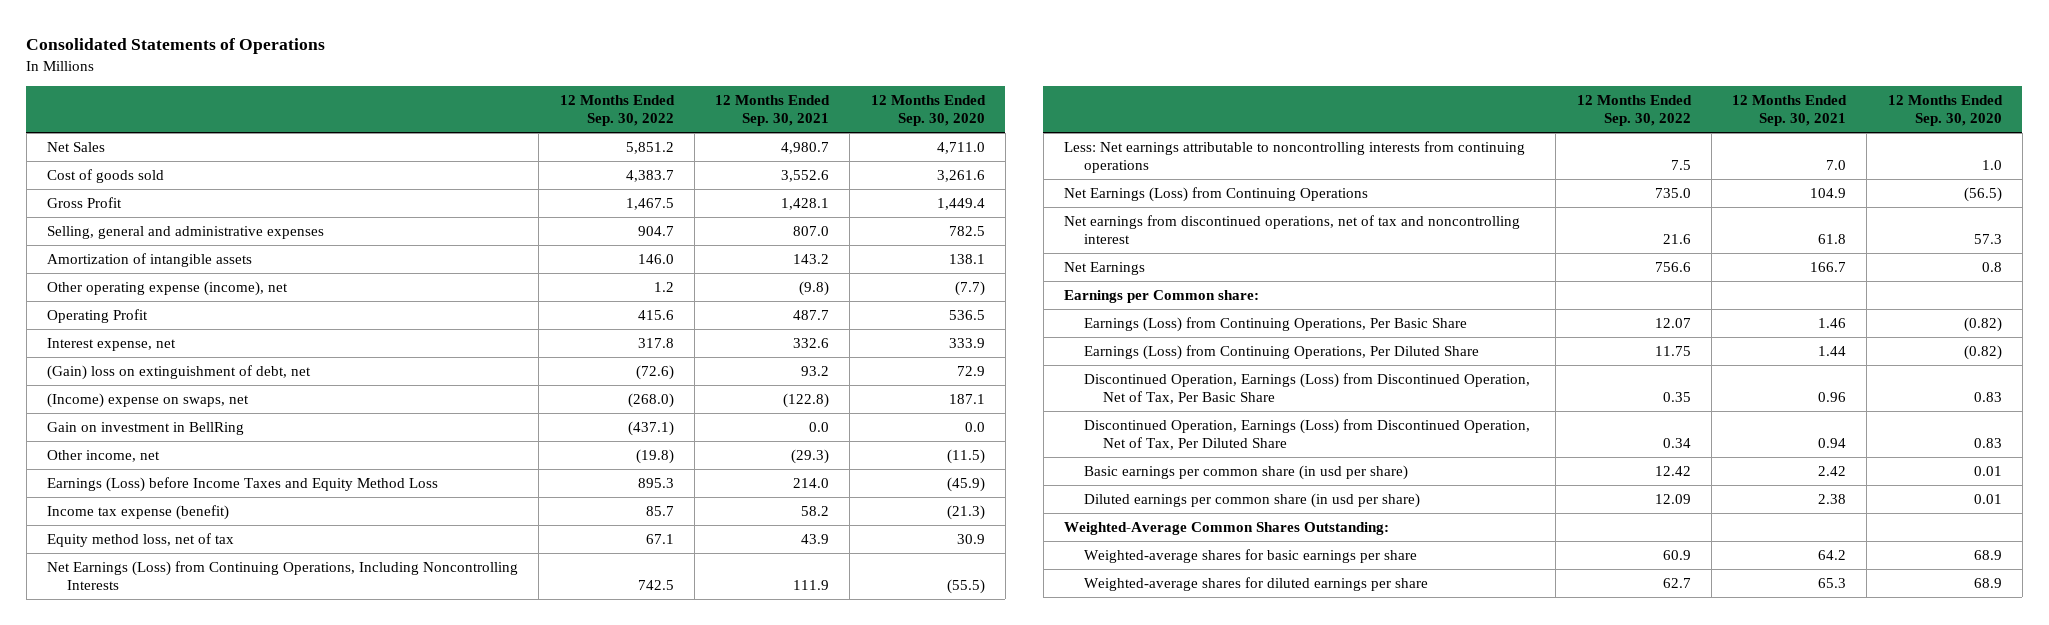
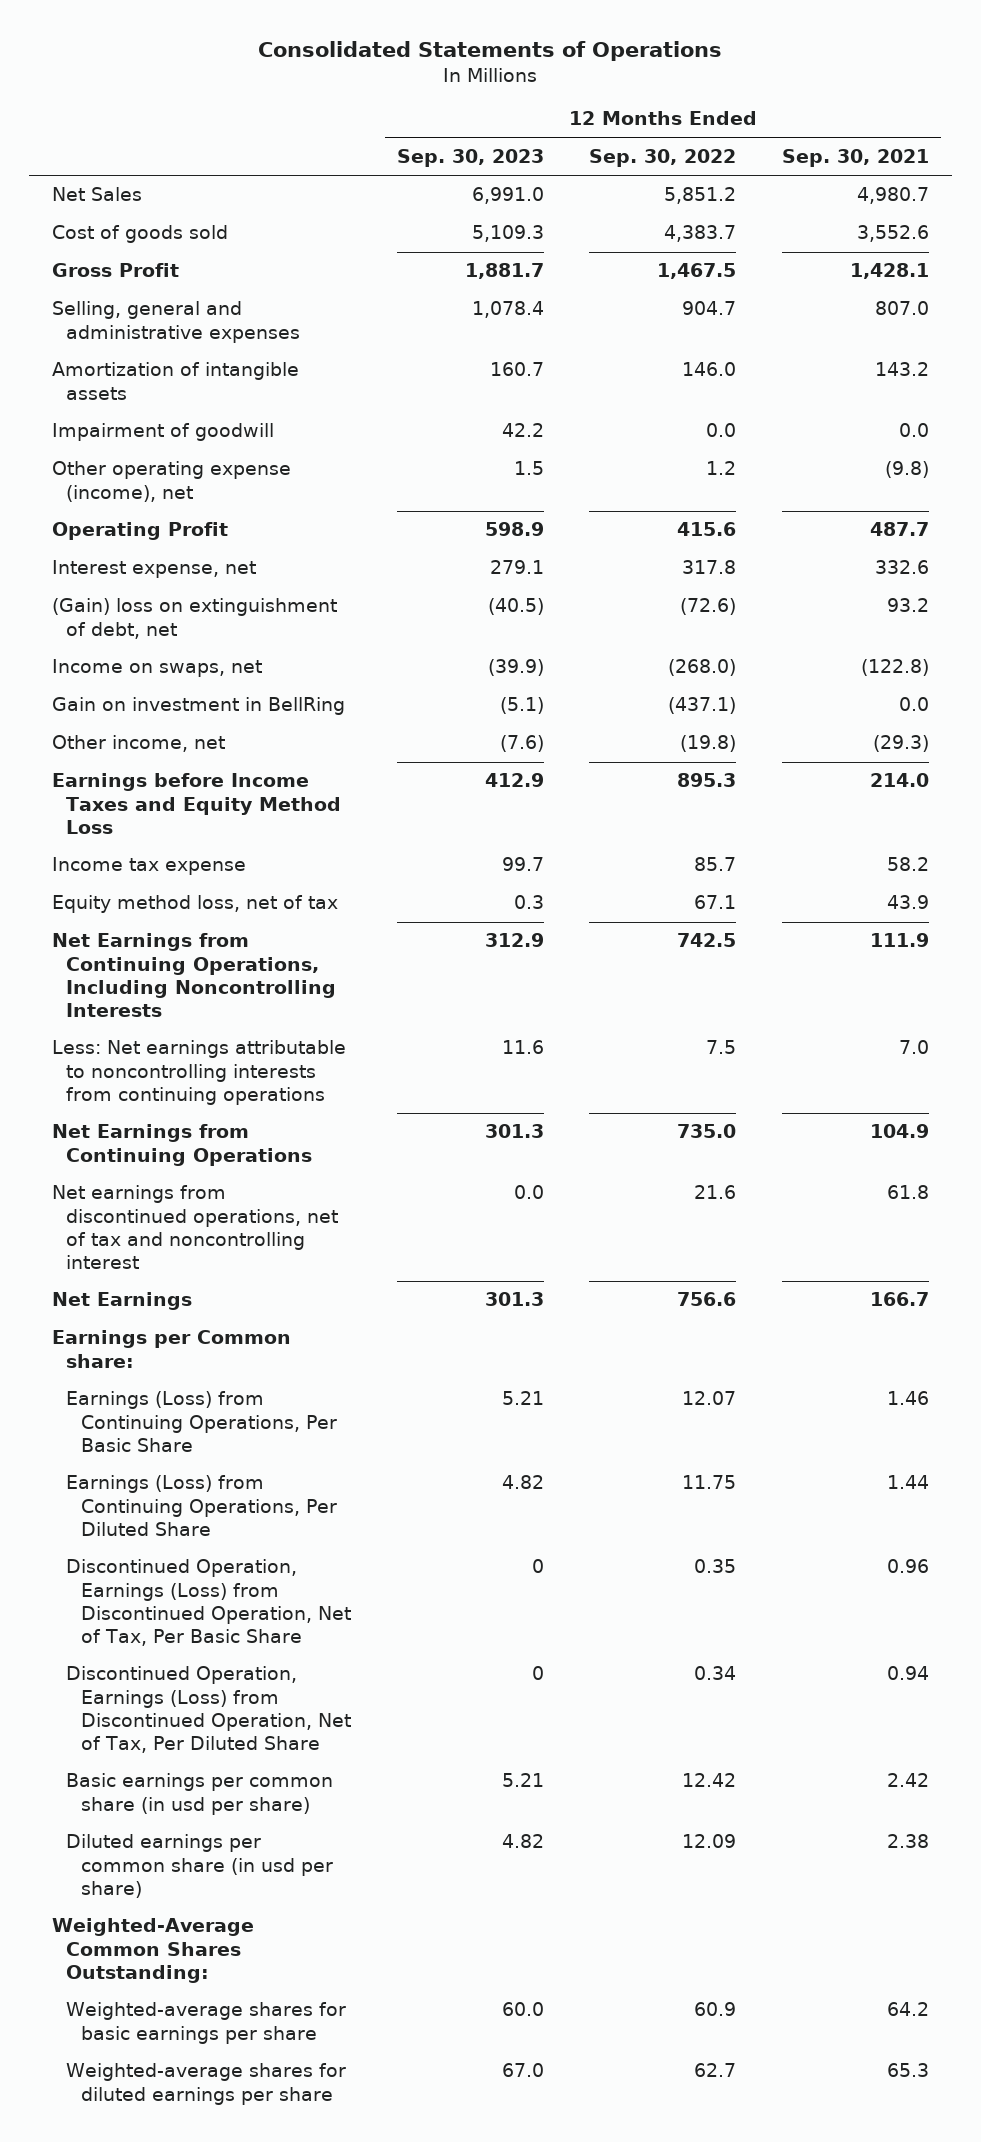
[870,94,986,126] 12 Months Ended Sep. 30, 2020 -> none
none -> [396,149,544,168] Sep. 30, 2023
none -> [51,423,274,442] Impairment of goodwill
[47,393,250,409] (Income) expense on swaps, net -> [51,659,262,678] Income on swaps, net
[47,477,439,493] Earnings (Loss) before Income Taxes and Equity Method Loss -> [51,773,342,834] Earnings before Income Taxes and Equity Method Loss
[47,505,230,521] Income tax expense (benefit) -> [51,857,246,876] Income tax expense
[47,561,519,591] Net Earnings (Loss) from Continuing Operations, Including Noncontrolling Interests -> [51,933,337,1017] Net Earnings from Continuing Operations, Including Noncontrolling Interests
[1064,187,1369,203] Net Earnings (Loss) from Continuing Operations -> [51,1124,313,1166] Net Earnings from Continuing Operations

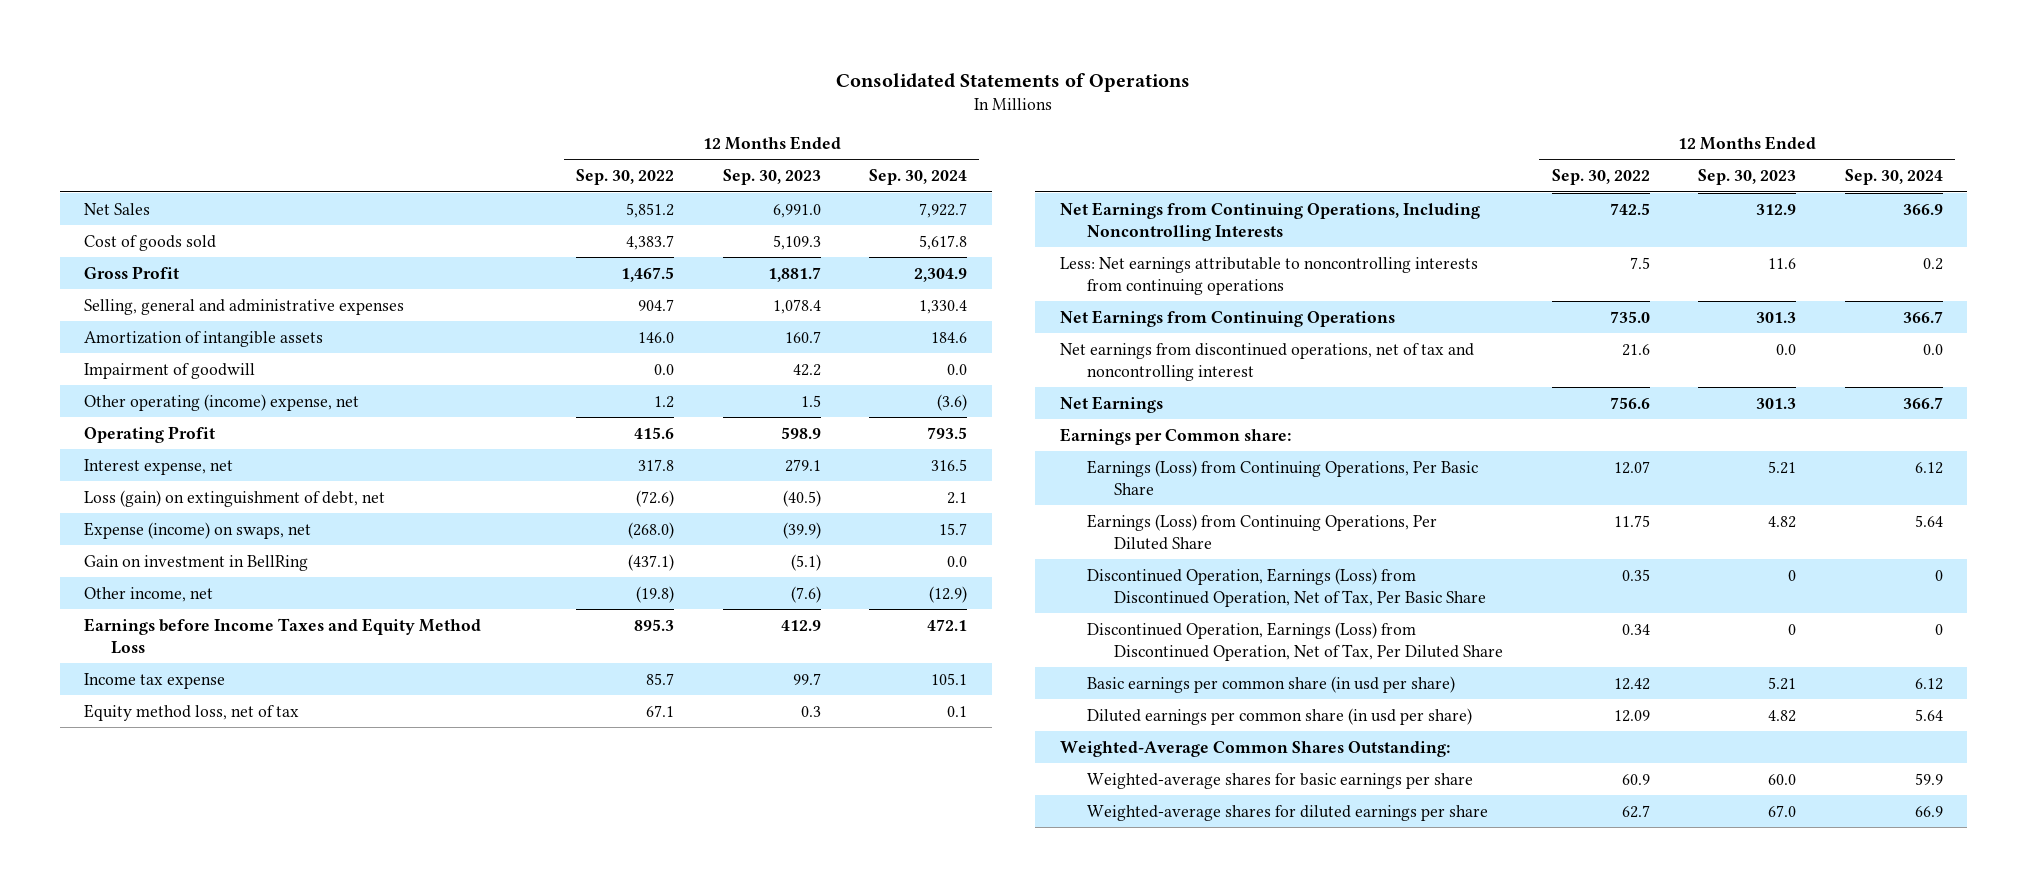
[782,149,930,168] Sep. 30, 2021 -> none
none -> [869,169,968,186] Sep. 30, 2024
[51,461,291,502] Other operating expense (income), net -> [83,393,359,411] Other operating (income) expense, net
[51,598,337,639] (Gain) loss on extinguishment of debt, net -> [83,489,385,507] Loss (gain) on extinguishment of debt, net
[51,659,262,678] Income on swaps, net -> [83,521,311,539] Expense (income) on swaps, net

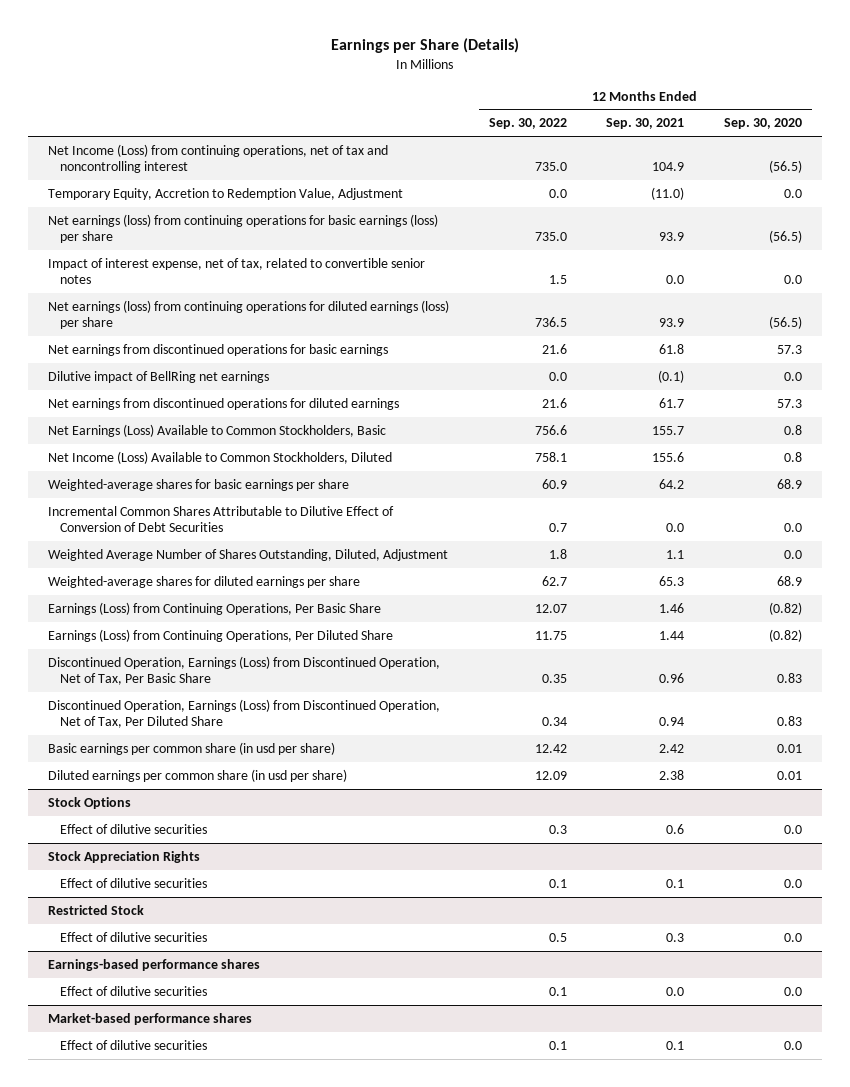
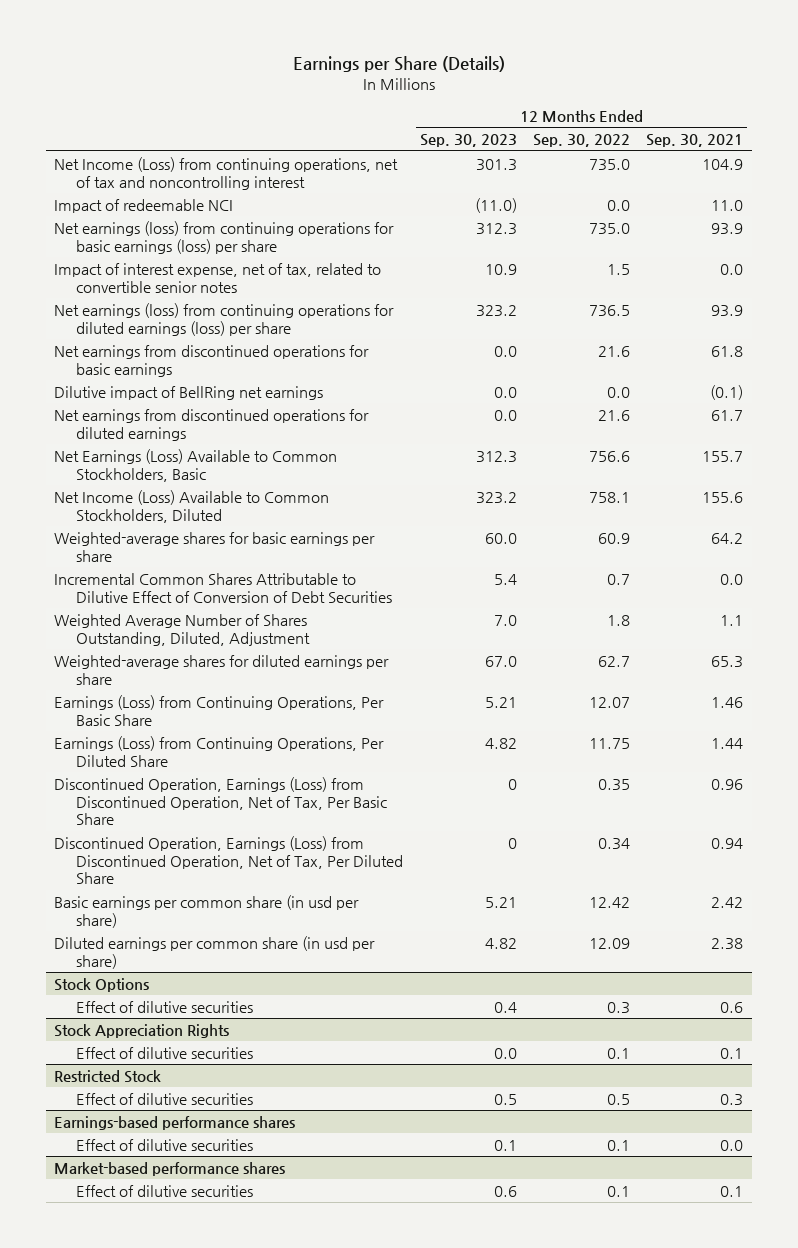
[724,118,803,130] Sep. 30, 2020 -> none
none -> [419,134,517,148] Sep. 30, 2023
[47,187,403,200] Temporary Equity, Accretion to Redemption Value, Adjustment -> none
none -> [54,198,234,213] Impact of redeemable NCI

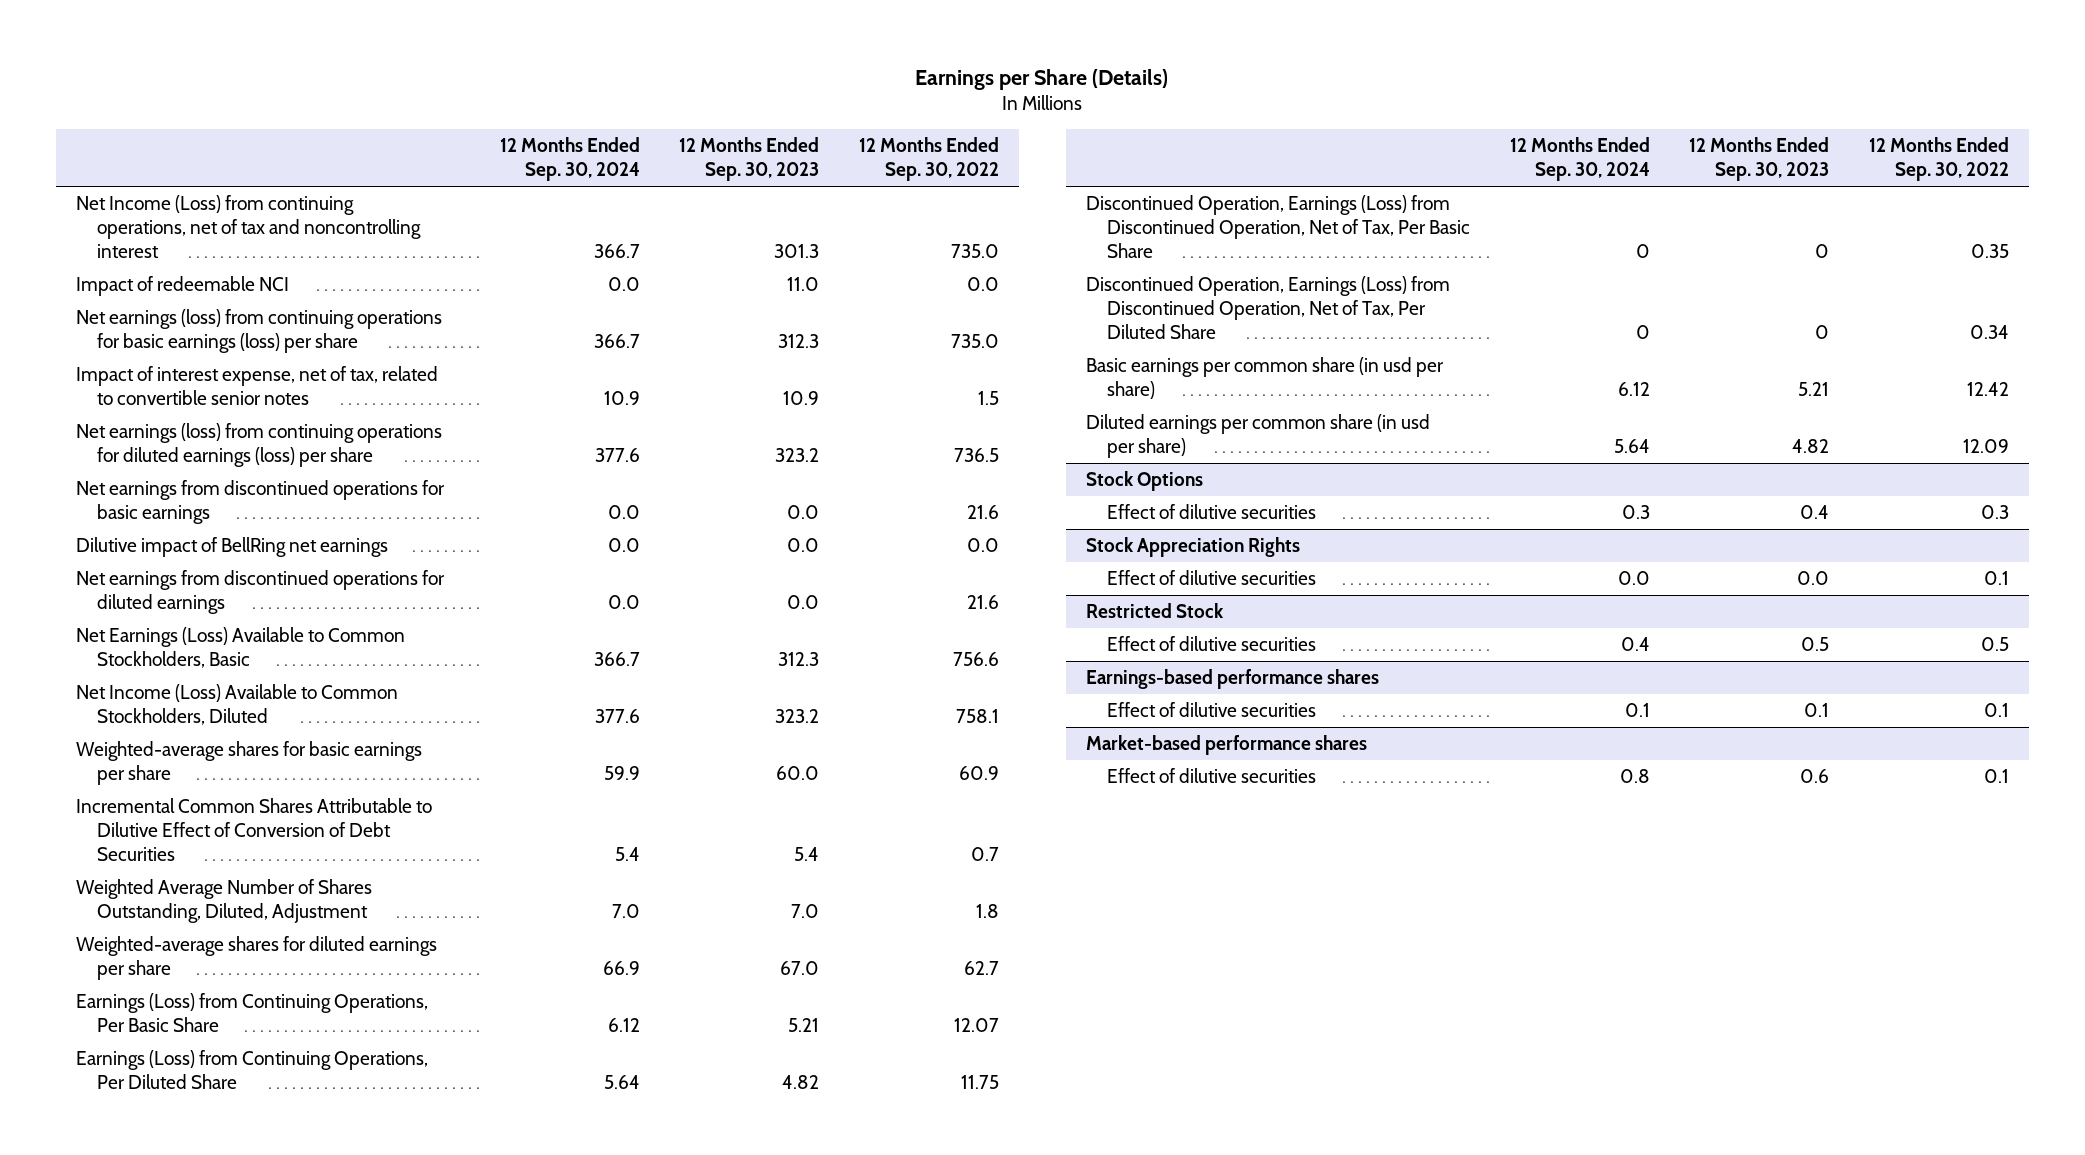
[646,134,744,148] Sep. 30, 2021 -> none
none -> [499,137,640,182] 12 Months Ended Sep. 30, 2024
[474,197,517,213] (11.0) -> [787,277,820,292] 11.0

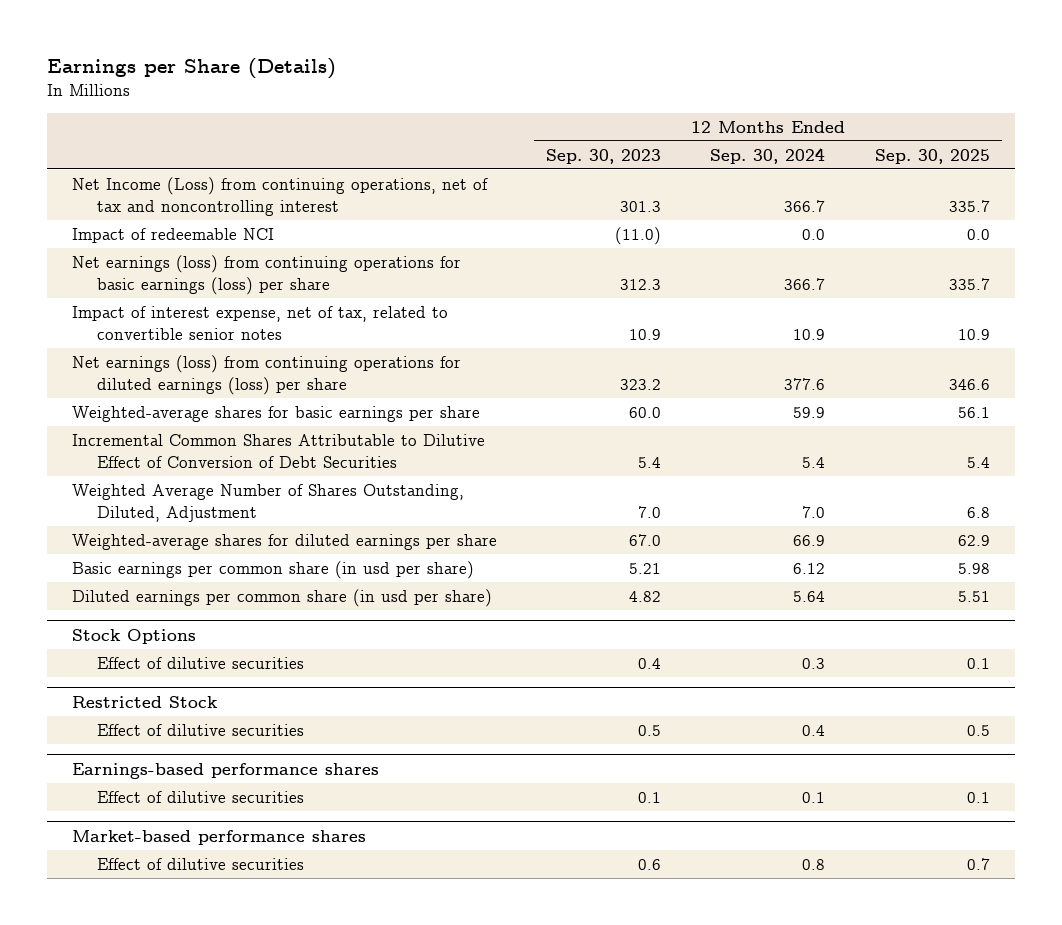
[859,137,1000,182] 12 Months Ended Sep. 30, 2022 -> none
none -> [874,148,990,164] Sep. 30, 2025
[787,277,820,292] 11.0 -> [615,226,662,245] (11.0)
[75,480,445,525] Net earnings from discontinued operations for basic earnings -> none
[75,537,388,558] Dilutive impact of BellRing net earnings -> none
[75,570,445,615] Net earnings from discontinued operations for diluted earnings -> none
[75,627,405,669] Net Earnings (Loss) Available to Common Stockholders, Basic -> none
[75,684,398,726] Net Income (Loss) Available to Common Stockholders, Diluted -> none
[75,993,428,1033] Earnings (Loss) from Continuing Operations, Per Basic Share -> none
[75,1050,428,1090] Earnings (Loss) from Continuing Operations, Per Diluted Share -> none
[1085,195,1470,258] Discontinued Operation, Earnings (Loss) from Discontinued Operation, Net of Tax, Per Basic Share -> none
[1085,276,1450,339] Discontinued Operation, Earnings (Loss) from Discontinued Operation, Net of Tax, Per Diluted Share -> none
[1085,537,1300,558] Stock Appreciation Rights -> none
[1106,570,1316,586] Effect of dilutive securities -> none

